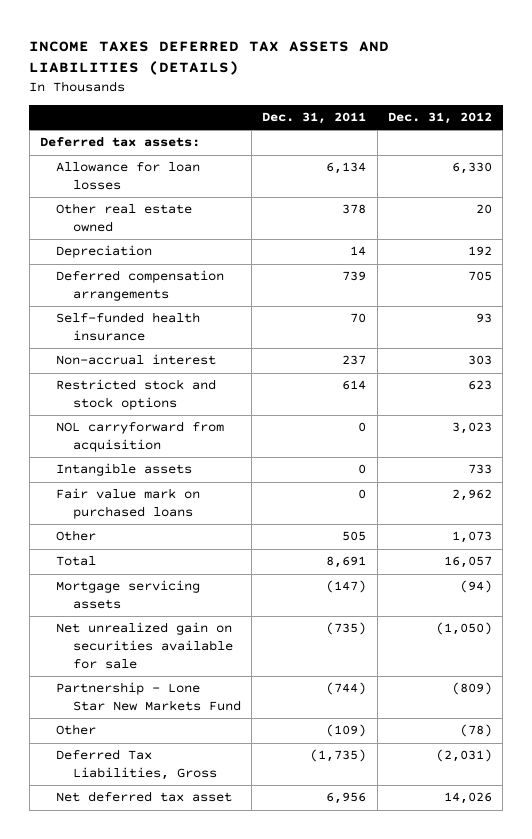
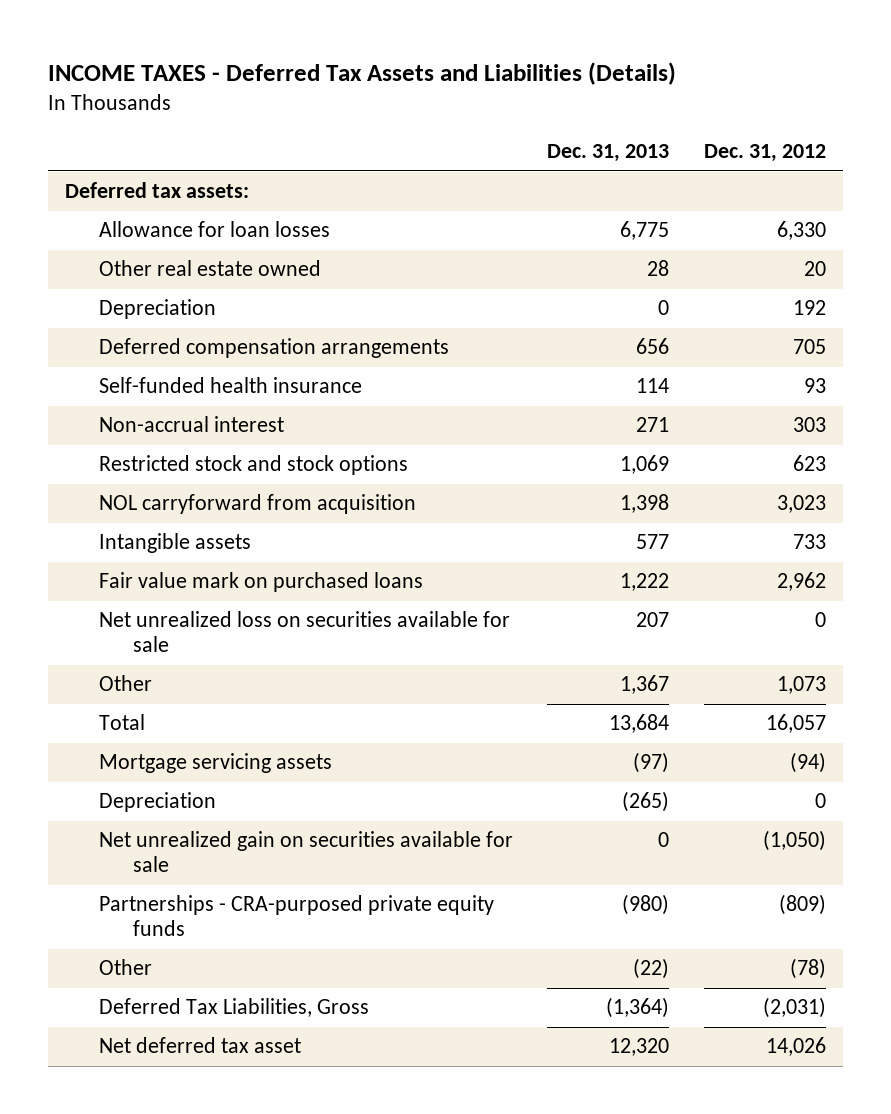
[29,40,390,76] INCOME TAXES DEFERRED TAX ASSETS AND LIABILITIES (DETAILS) -> [48,62,677,86] INCOME TAXES - Deferred Tax Assets and Liabilities (Details)
[262,111,367,124] Dec. 31, 2011 -> none
none -> [547,144,670,163] Dec. 31, 2013
none -> [98,611,510,653] Net unrealized loss on securities available for sale
none -> [98,792,216,813] Depreciation
[56,682,241,712] Partnership - Lone Star New Markets Fund -> [98,895,494,937] Partnerships - CRA-purposed private equity funds

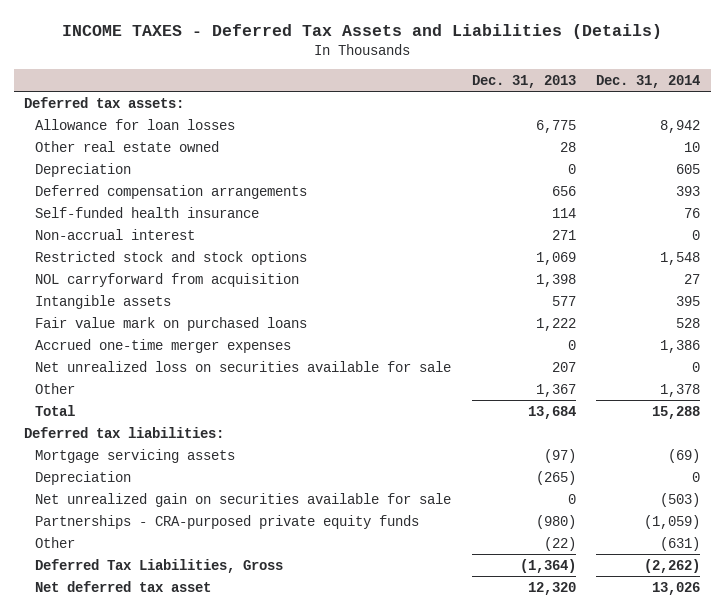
[703,144,826,163] Dec. 31, 2012 -> none
none -> [596,75,701,89] Dec. 31, 2014
none -> [34,338,291,353] Accrued one-time merger expenses
none -> [23,426,224,438] Deferred tax liabilities:

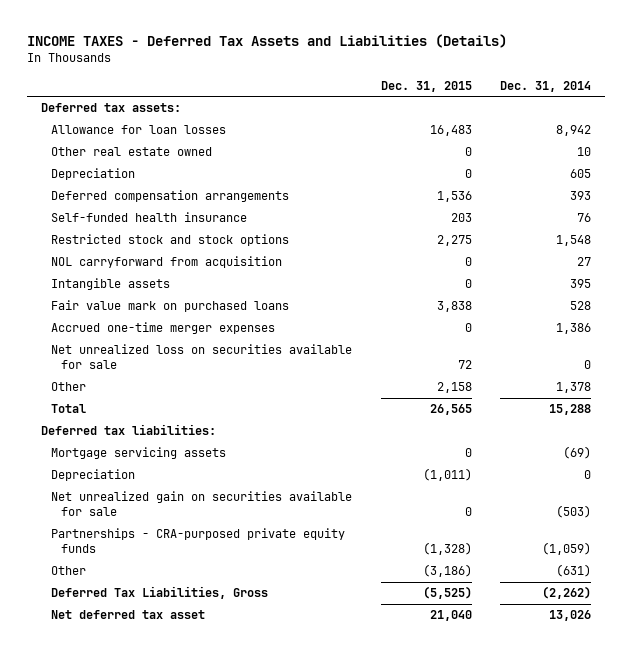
[471,75,576,89] Dec. 31, 2013 -> none
none -> [380,80,472,92] Dec. 31, 2015
[34,228,195,240] Non-accrual interest -> none

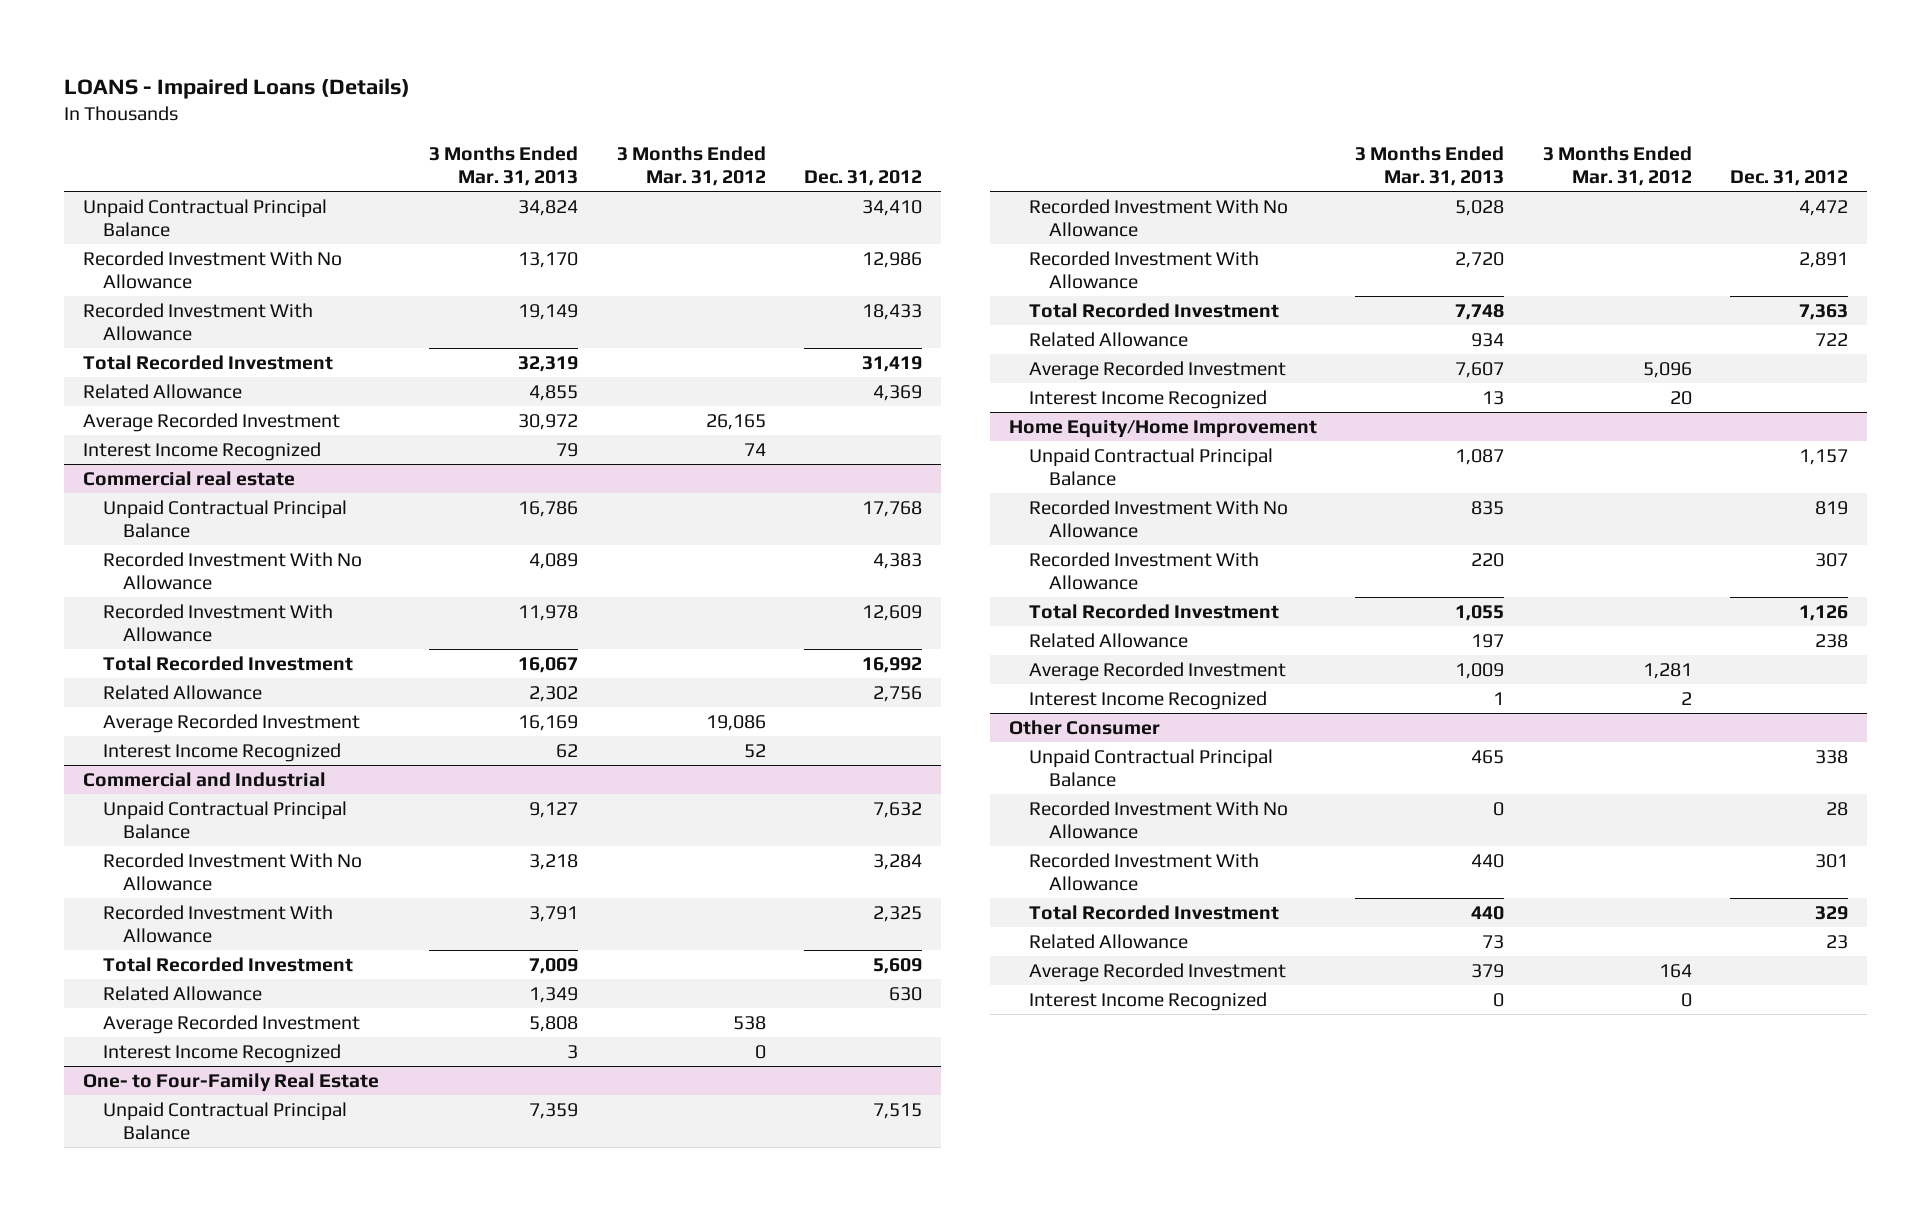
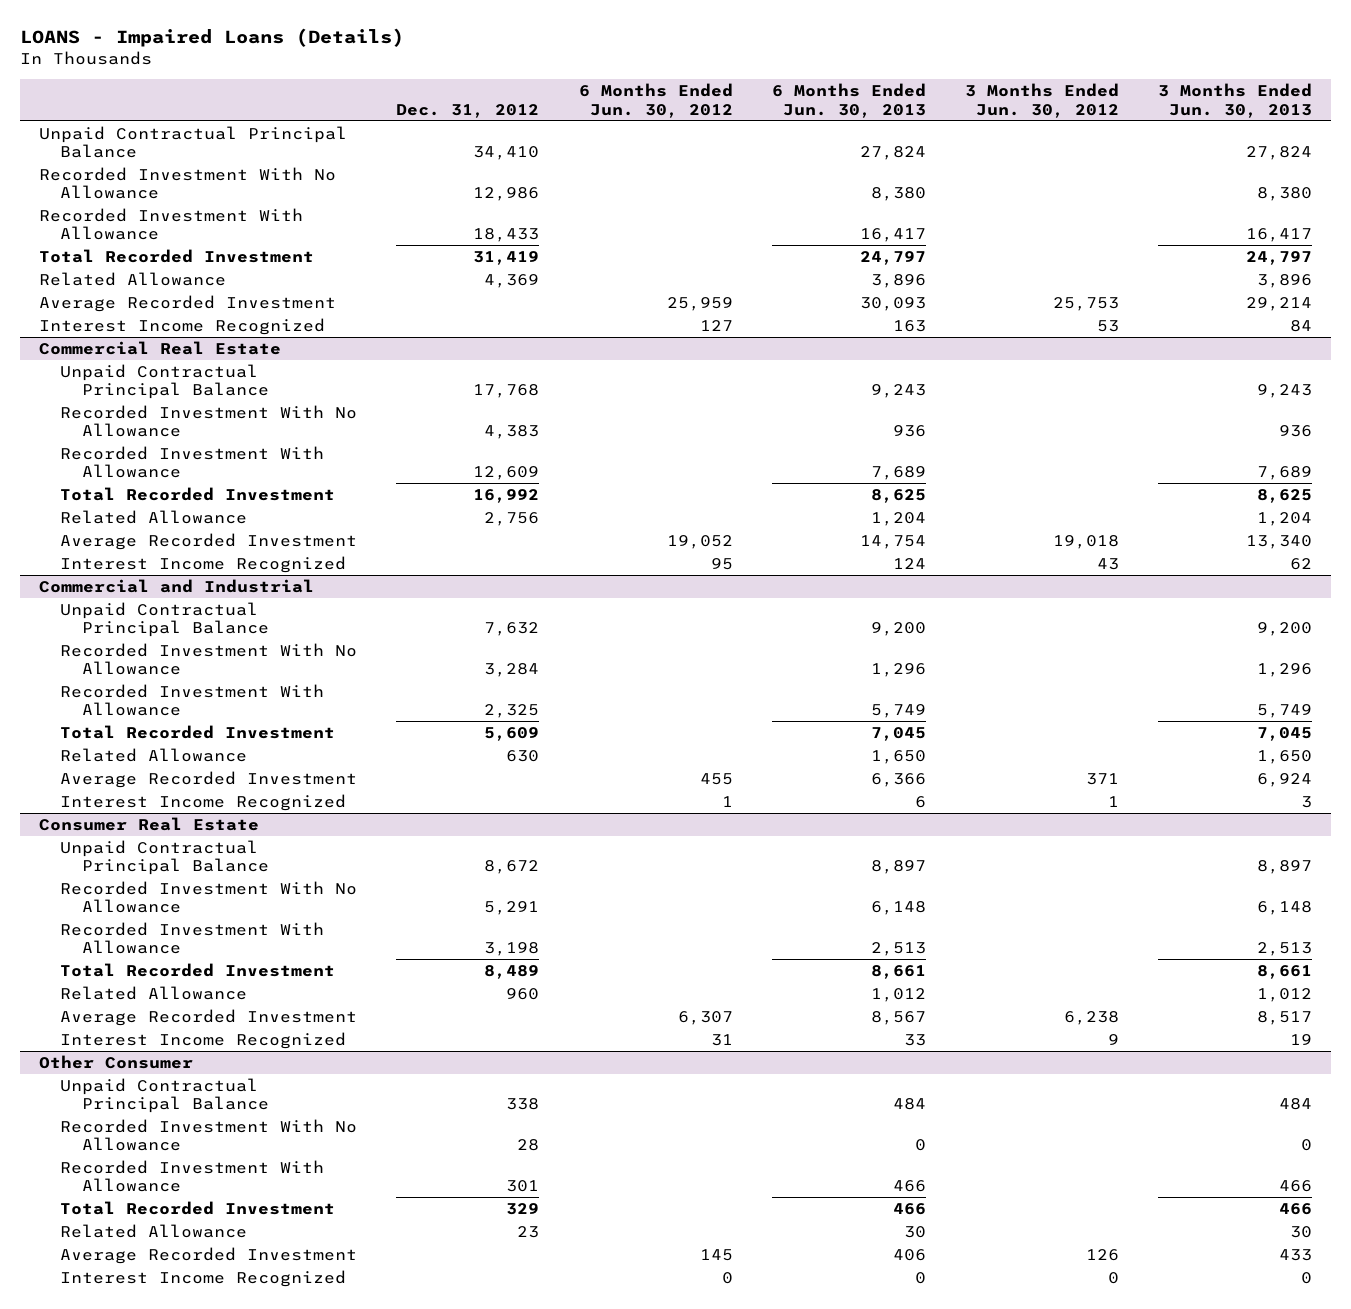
[429,145,579,187] 3 Months Ended Mar. 31, 2013 -> none
[616,145,766,187] 3 Months Ended Mar. 31, 2012 -> none
none -> [578,83,733,118] 6 Months Ended Jun. 30, 2012
none -> [771,83,926,118] 6 Months Ended Jun. 30, 2013
none -> [964,83,1119,118] 3 Months Ended Jun. 30, 2012
none -> [1157,83,1312,118] 3 Months Ended Jun. 30, 2013
[82,470,295,486] Commercial real estate -> [39,340,282,355] Commercial Real Estate
[82,1072,379,1092] One- to Four-Family Real Estate -> none
[1029,360,1287,380] Average Recorded Investment -> none
[1029,389,1268,409] Interest Income Recognized -> none
[1008,419,1317,438] Home Equity/Home Improvement -> none
[1029,447,1274,487] Unpaid Contractual Principal Balance -> none
[1029,499,1289,539] Recorded Investment With No Allowance -> none
[1029,551,1260,591] Recorded Investment With Allowance -> none
[1029,603,1280,619] Total Recorded Investment -> none
[1029,632,1189,648] Related Allowance -> none
none -> [39,816,260,831] Consumer Real Estate
[873,1102,923,1119] 7,515 -> [484,860,540,875] 8,672
[1799,199,1849,216] 4,472 -> [484,901,540,916] 5,291
[1799,251,1849,268] 2,891 -> [484,942,540,957] 3,198
[1799,303,1849,320] 7,363 -> [484,964,540,979] 8,489
[1815,332,1849,346] 722 -> [506,987,540,1000] 960

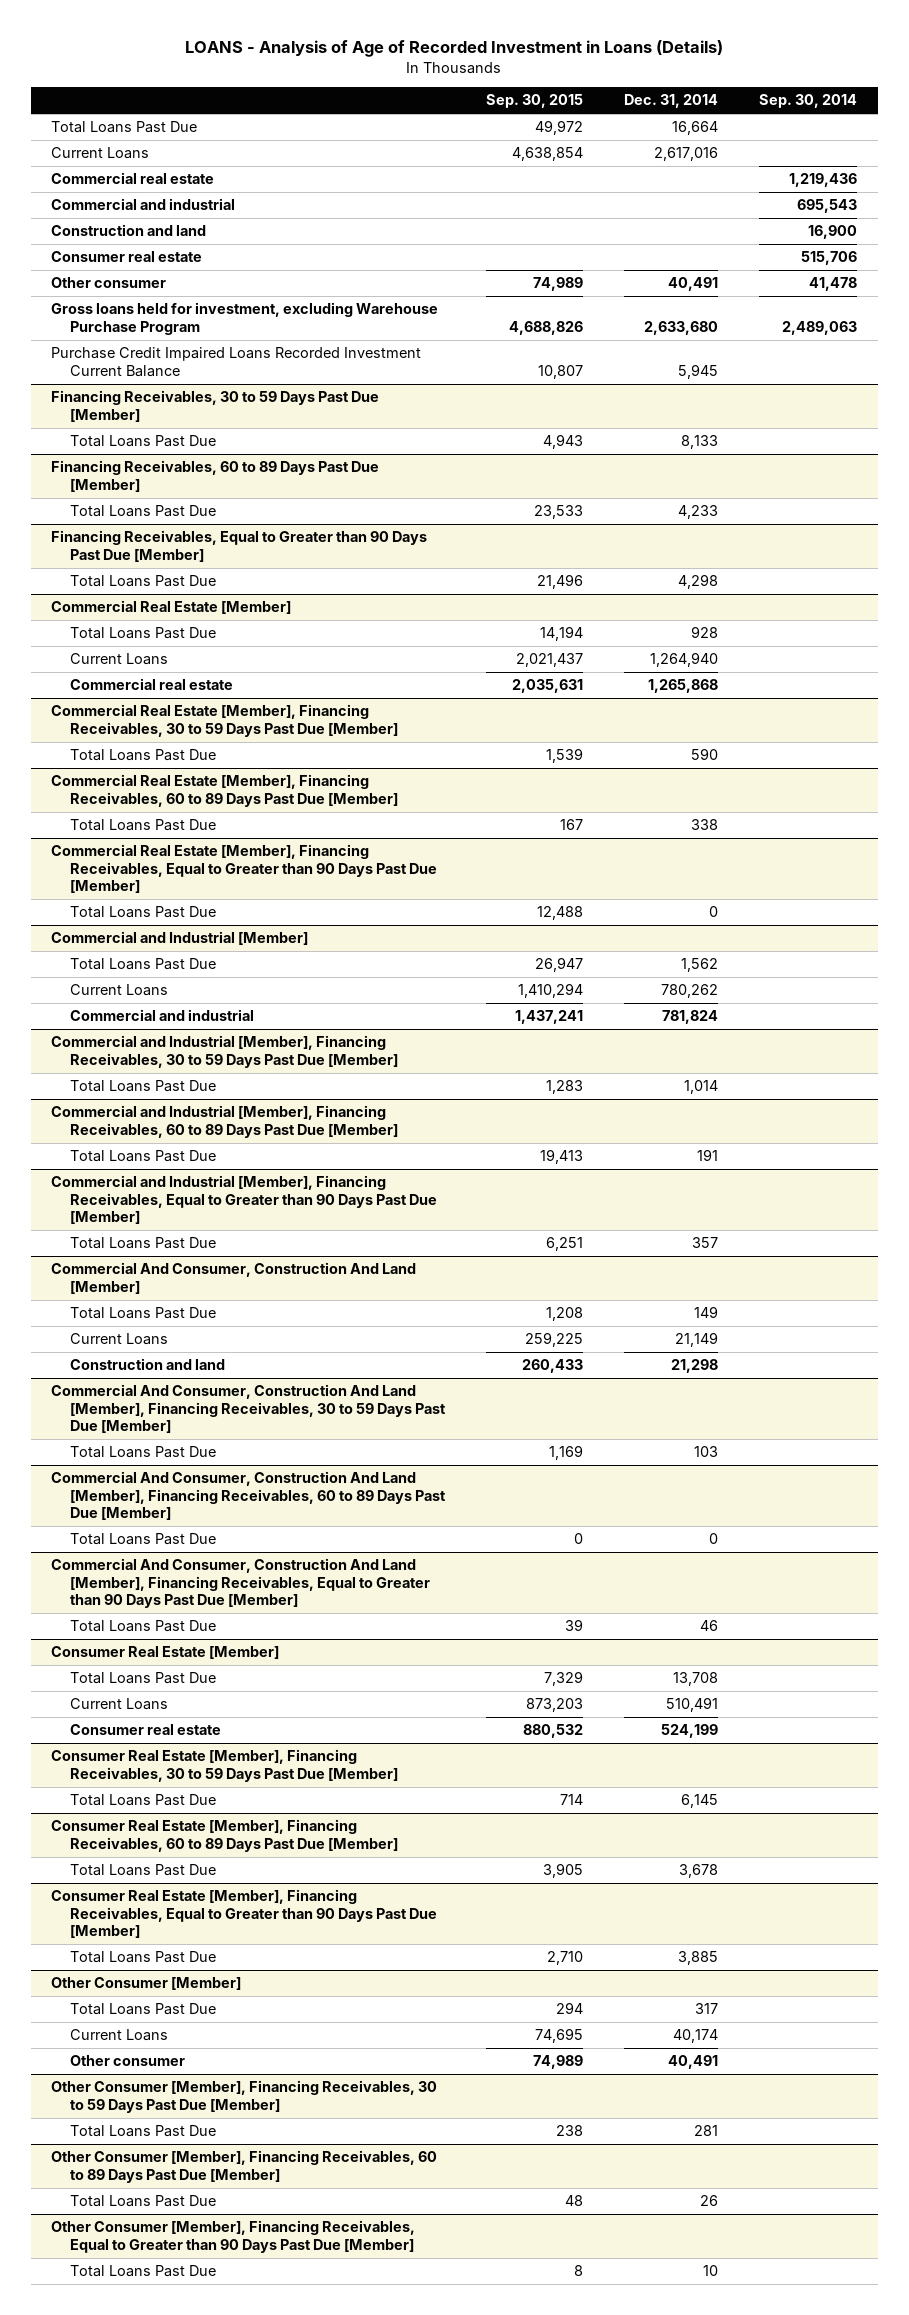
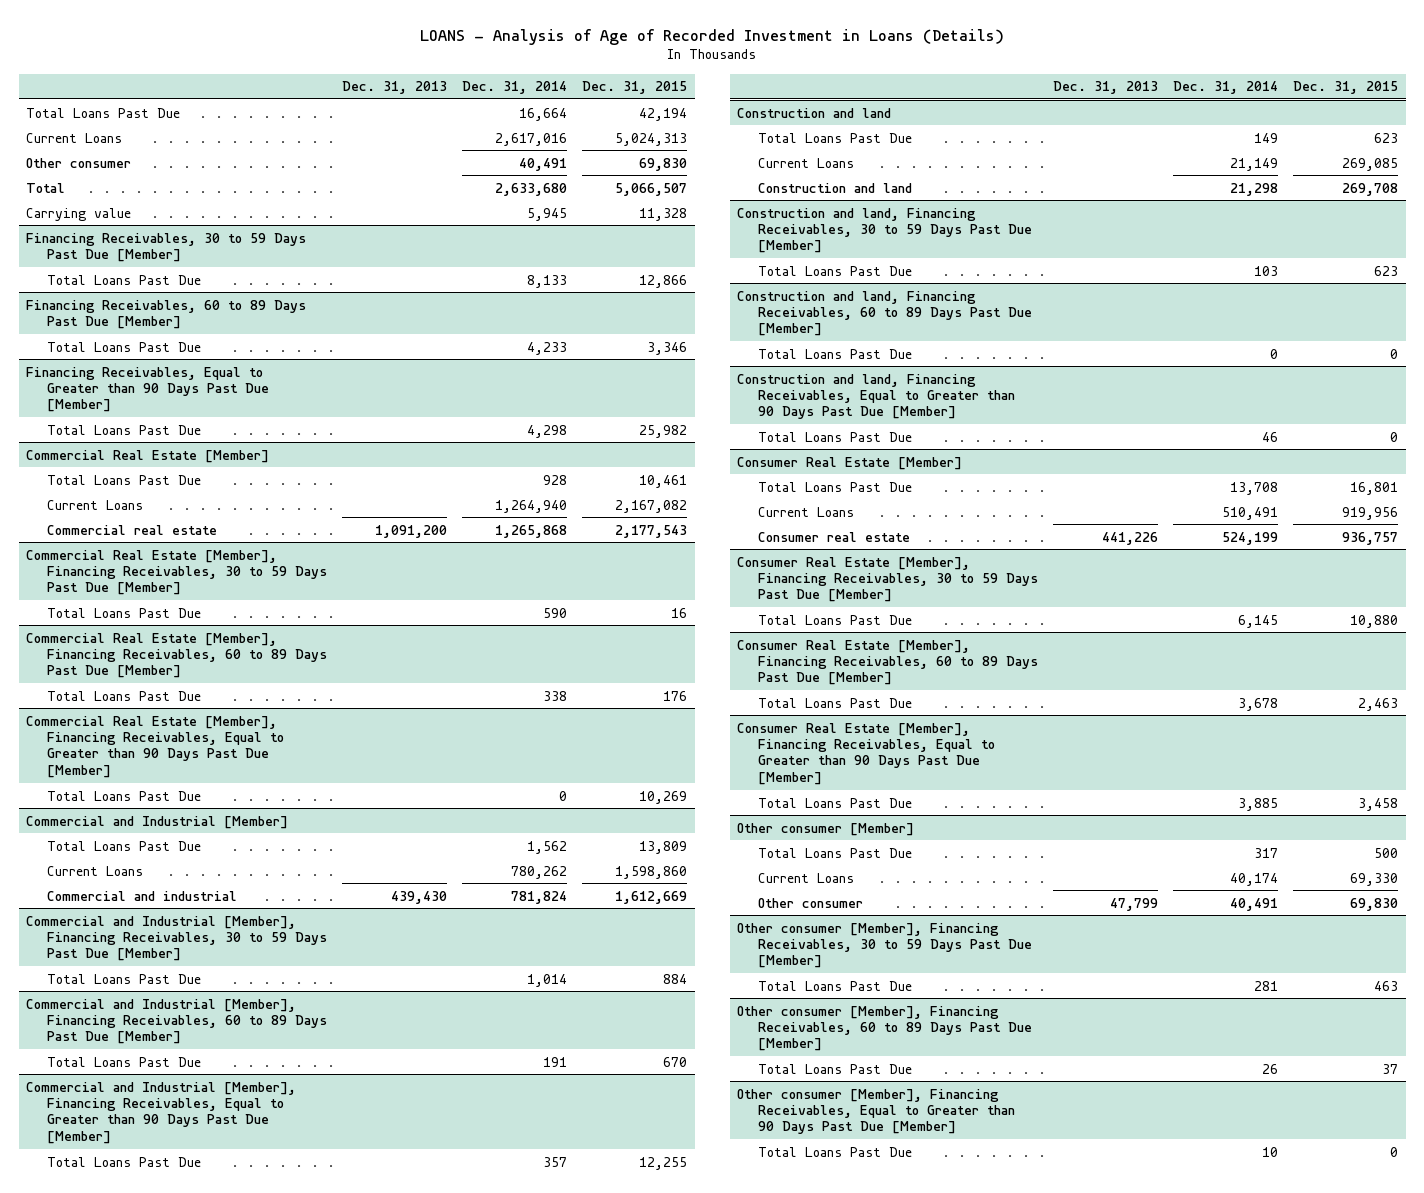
[486,94,584,109] Sep. 30, 2015 -> none
[759,94,858,109] Sep. 30, 2014 -> none
none -> [342,81,448,95] Dec. 31, 2013
none -> [582,81,688,95] Dec. 31, 2015
[51,172,215,185] Commercial real estate -> none
[51,198,236,211] Commercial and industrial -> none
[51,224,207,237] Construction and land -> none
[51,251,203,263] Consumer real estate -> none
[51,302,439,335] Gross loans held for investment, excluding Warehouse Purchase Program -> [26,182,66,193] Total
[51,347,422,377] Purchase Credit Impaired Loans Recorded Investment Current Balance -> [26,207,132,221] Carrying value
[51,1262,417,1294] Commercial And Consumer, Construction And Land [Member] -> [737,107,892,118] Construction and land
[51,1384,447,1434] Commercial And Consumer, Construction And Land [Member], Financing Receivables, 30 to 59 Days Past Due [Member] -> [737,207,1033,254] Construction and land, Financing Receivables, 30 to 59 Days Past Due [Member]
[51,1471,447,1521] Commercial And Consumer, Construction And Land [Member], Financing Receivables, 60 to 89 Days Past Due [Member] -> [737,290,1033,337] Construction and land, Financing Receivables, 60 to 89 Days Past Due [Member]
[51,1558,431,1609] Commercial And Consumer, Construction And Land [Member], Financing Receivables, Equal to Greater than 90 Days Past Due [Member] -> [737,373,1016,420] Construction and land, Financing Receivables, Equal to Greater than 90 Days Past Due [Member]
[51,1977,242,1991] Other Consumer [Member] -> [737,822,915,836] Other consumer [Member]
[51,2080,438,2113] Other Consumer [Member], Financing Receivables, 30 to 59 Days Past Due [Member] -> [737,922,1033,969] Other consumer [Member], Financing Receivables, 30 to 59 Days Past Due [Member]
[51,2150,438,2183] Other Consumer [Member], Financing Receivables, 60 to 89 Days Past Due [Member] -> [737,1005,1033,1052] Other consumer [Member], Financing Receivables, 60 to 89 Days Past Due [Member]
[51,2220,416,2253] Other Consumer [Member], Financing Receivables, Equal to Greater than 90 Days Past Due [Member] -> [737,1088,1016,1135] Other consumer [Member], Financing Receivables, Equal to Greater than 90 Days Past Due [Member]

